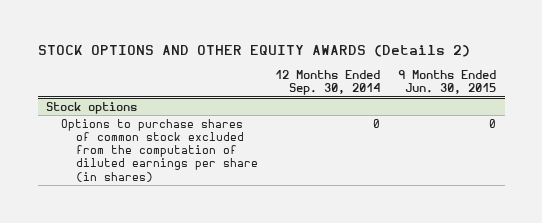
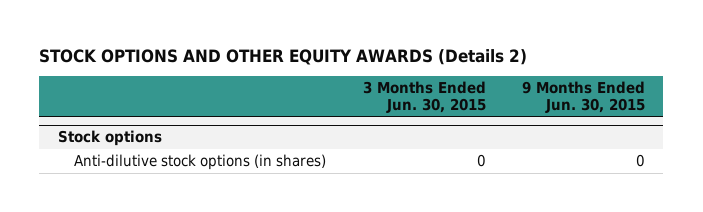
[275,70,381,96] 12 Months Ended Sep. 30, 2014 -> none
none -> [362,81,486,113] 3 Months Ended Jun. 30, 2015
[61,118,258,182] Options to purchase shares of common stock excluded from the computation of diluted earnings per share (in shares) -> [73,154,326,171] Anti-dilutive stock options (in shares)

